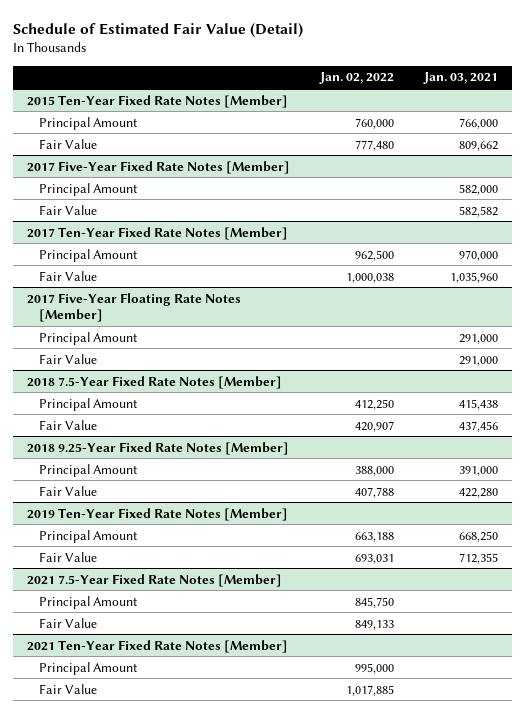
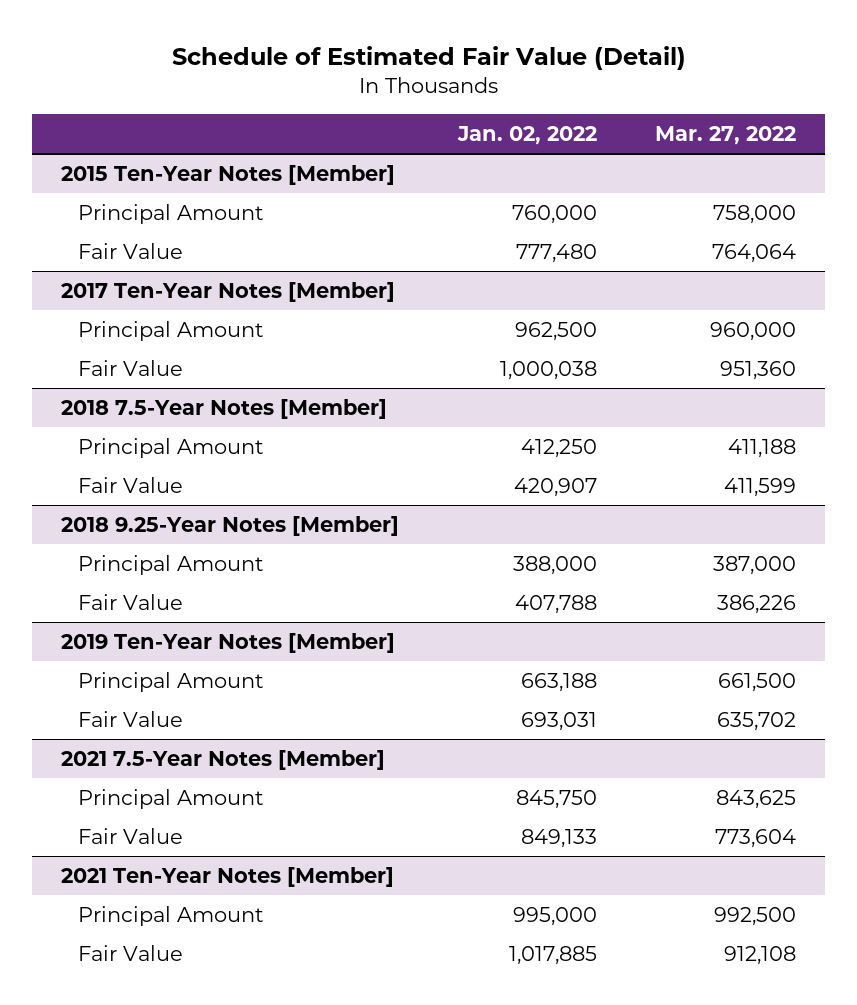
[422,72,498,85] Jan. 03, 2021 -> none
none -> [655,126,797,146] Mar. 27, 2022
[27,94,289,108] 2015 Ten-Year Fixed Rate Notes [Member] -> [61,164,396,185] 2015 Ten-Year Notes [Member]
[27,160,291,174] 2017 Five-Year Fixed Rate Notes [Member] -> none
[38,182,138,196] Principal Amount -> none
[38,204,97,215] Fair Value -> none
[27,226,289,240] 2017 Ten-Year Fixed Rate Notes [Member] -> [61,281,396,302] 2017 Ten-Year Notes [Member]
[27,292,242,322] 2017 Five-Year Floating Rate Notes [Member] -> none
[38,331,138,345] Principal Amount -> none
[38,353,97,364] Fair Value -> none
[27,375,283,389] 2018 7.5-Year Fixed Rate Notes [Member] -> [61,398,388,419] 2018 7.5-Year Notes [Member]
[27,441,290,455] 2018 9.25-Year Fixed Rate Notes [Member] -> [61,515,400,536] 2018 9.25-Year Notes [Member]
[27,507,289,521] 2019 Ten-Year Fixed Rate Notes [Member] -> [61,632,396,653] 2019 Ten-Year Notes [Member]
[27,573,283,587] 2021 7.5-Year Fixed Rate Notes [Member] -> [61,749,386,770] 2021 7.5-Year Notes [Member]
[27,639,289,653] 2021 Ten-Year Fixed Rate Notes [Member] -> [61,866,395,887] 2021 Ten-Year Notes [Member]

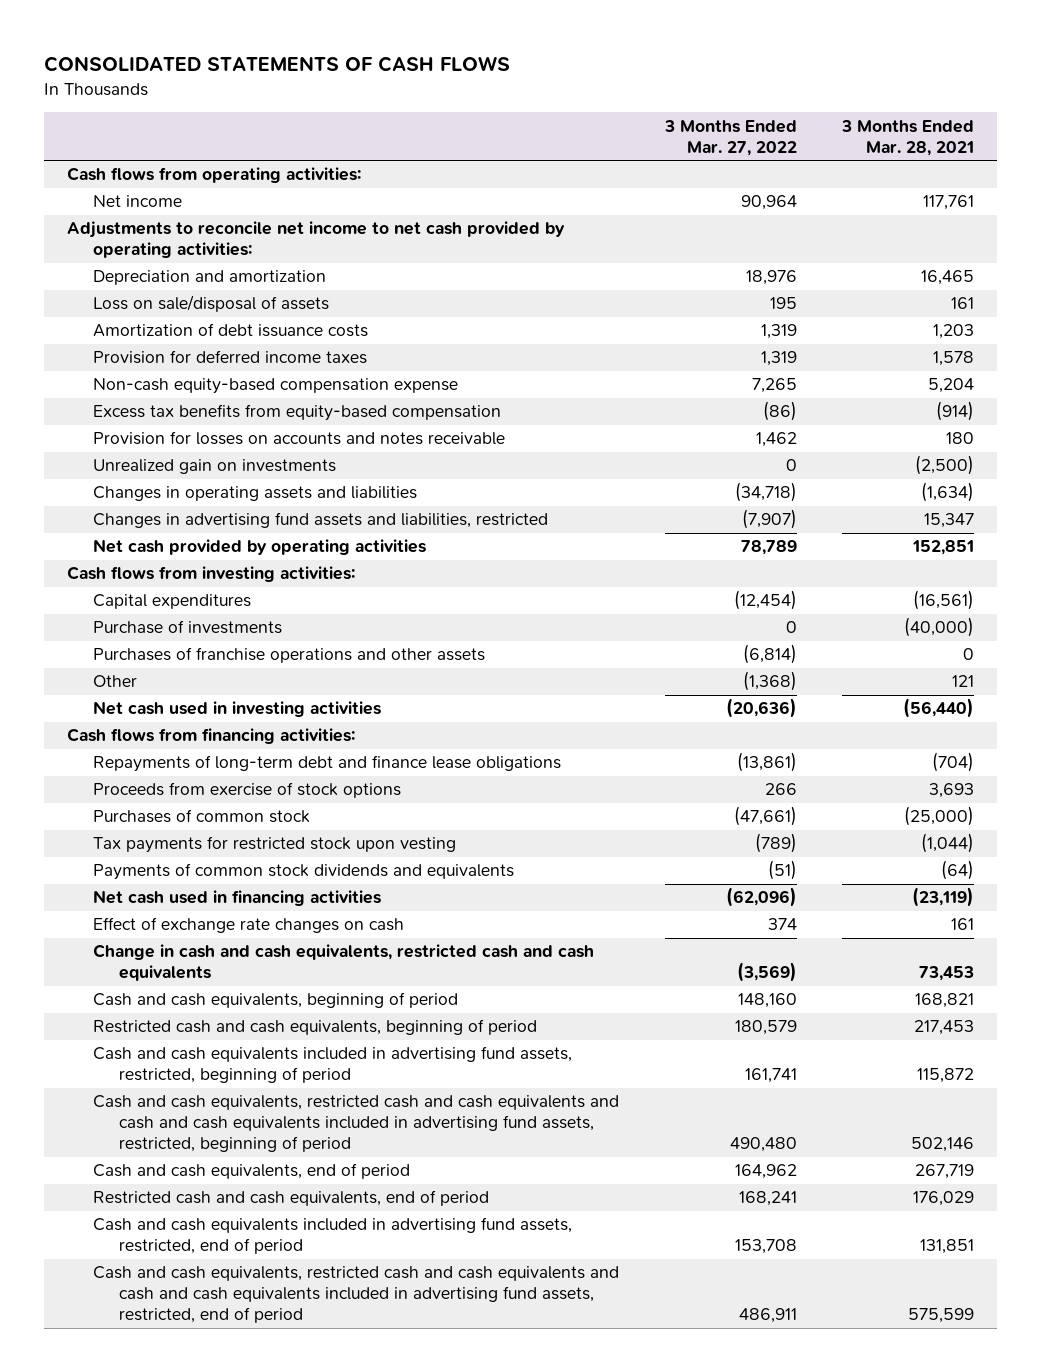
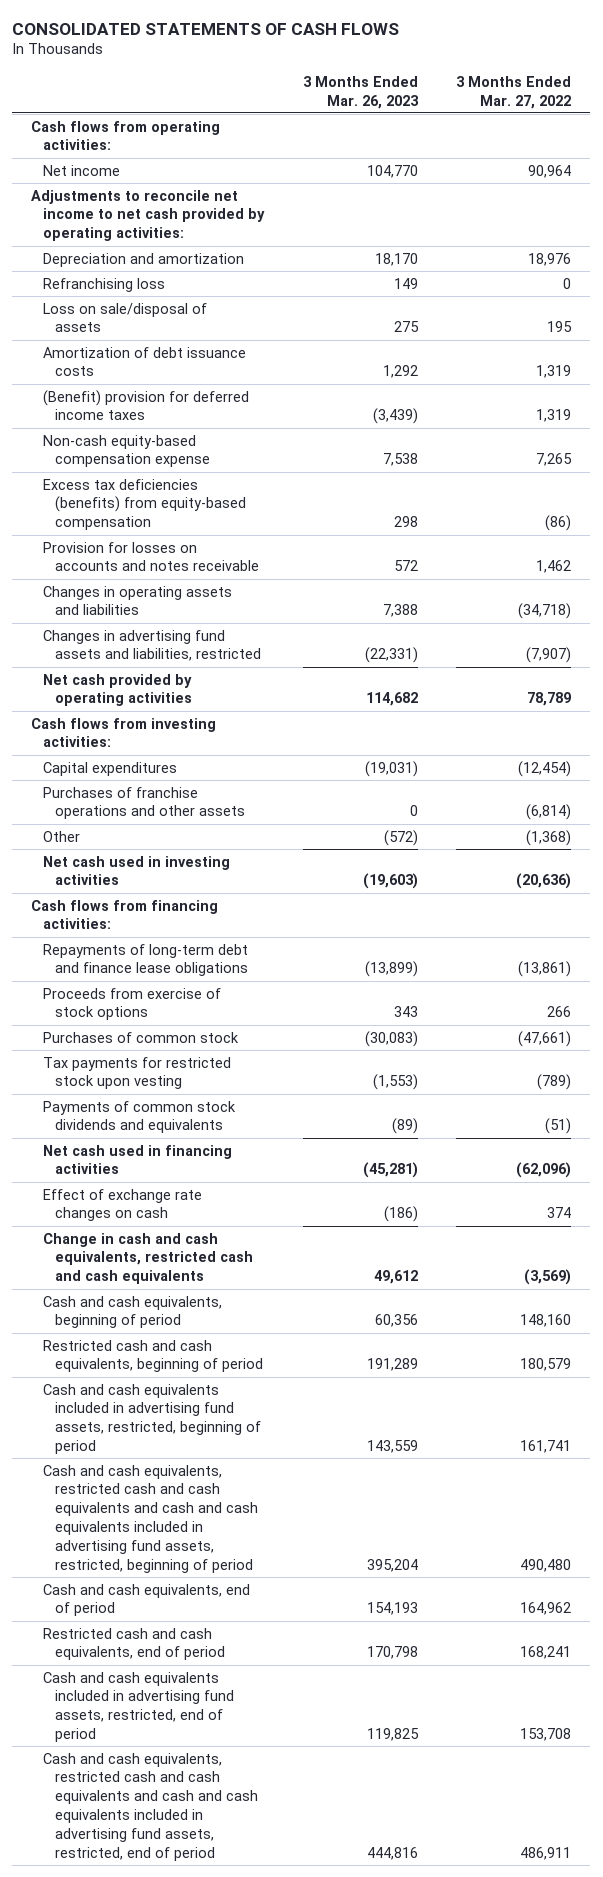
[841,119,975,156] 3 Months Ended Mar. 28, 2021 -> none
none -> [302,75,419,109] 3 Months Ended Mar. 26, 2023
none -> [43,277,166,292] Refranchising loss
[92,350,367,365] Provision for deferred income taxes -> [43,389,250,421] (Benefit) provision for deferred income taxes
[92,404,501,422] Excess tax benefits from equity-based compensation -> [43,478,247,531] Excess tax deficiencies (benefits) from equity-based compensation
[92,459,336,475] Unrealized gain on investments -> none
[92,620,282,635] Purchase of investments -> none

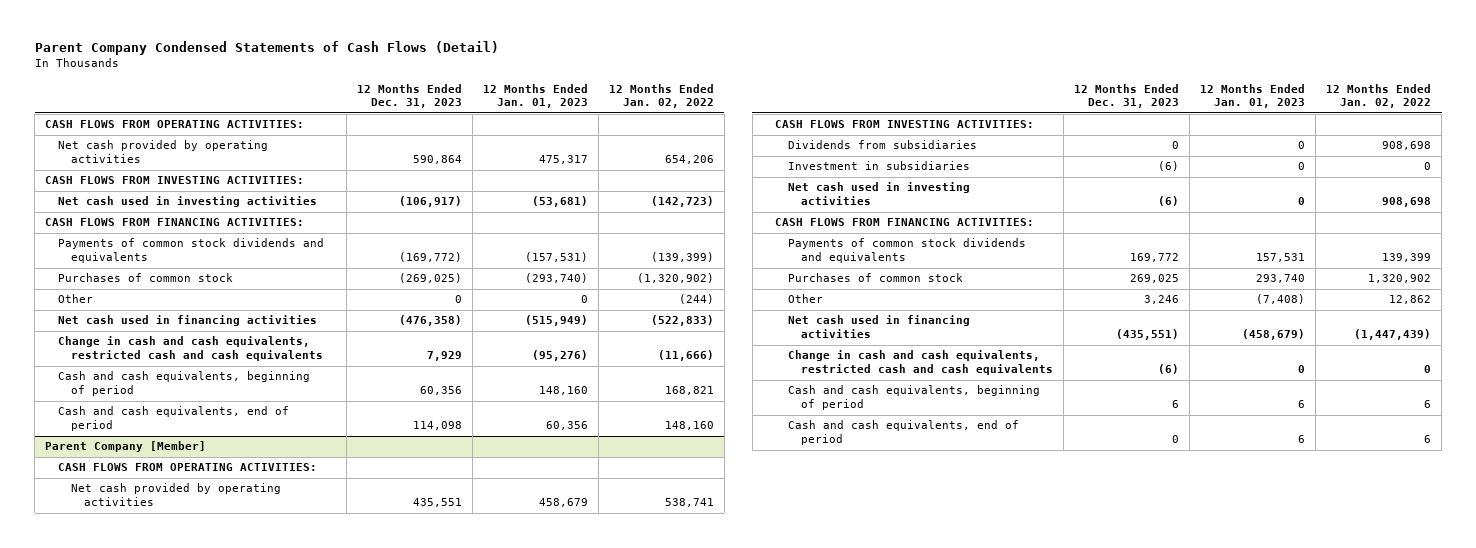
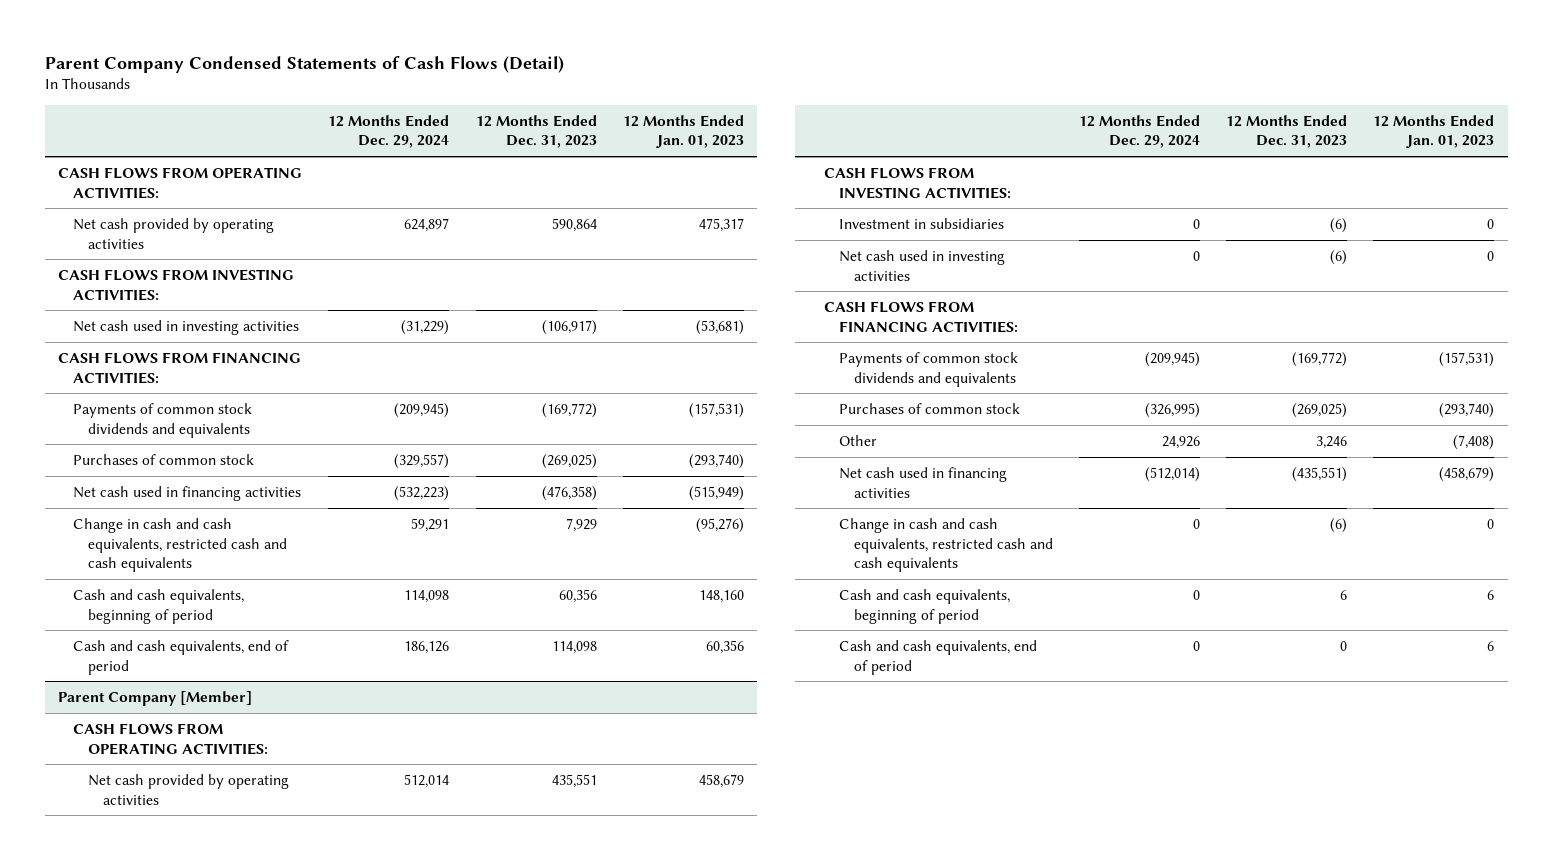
[608,83,714,109] 12 Months Ended Jan. 02, 2022 -> none
none -> [328,114,450,149] 12 Months Ended Dec. 29, 2024
[58,294,94,304] Other -> none
[788,140,978,150] Dividends from subsidiaries -> none
[1130,253,1180,263] 169,772 -> [1292,351,1348,367] (169,772)
[1256,253,1306,263] 157,531 -> [1439,351,1495,367] (157,531)
[1130,274,1180,284] 269,025 -> [1292,402,1348,418] (269,025)
[1256,274,1306,284] 293,740 -> [1439,402,1495,418] (293,740)

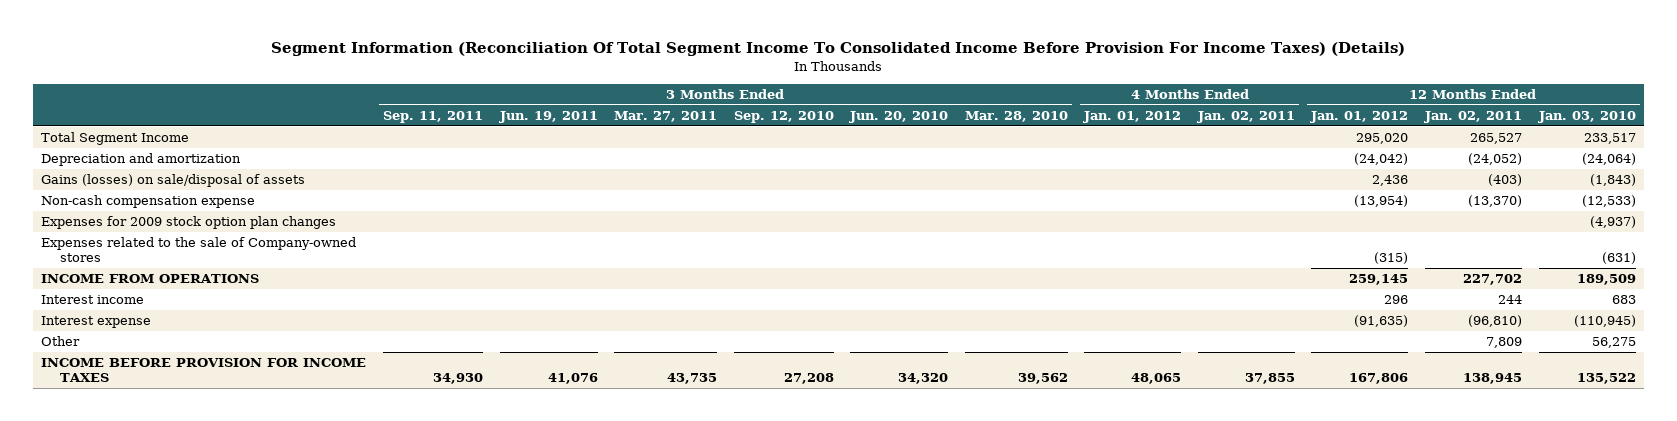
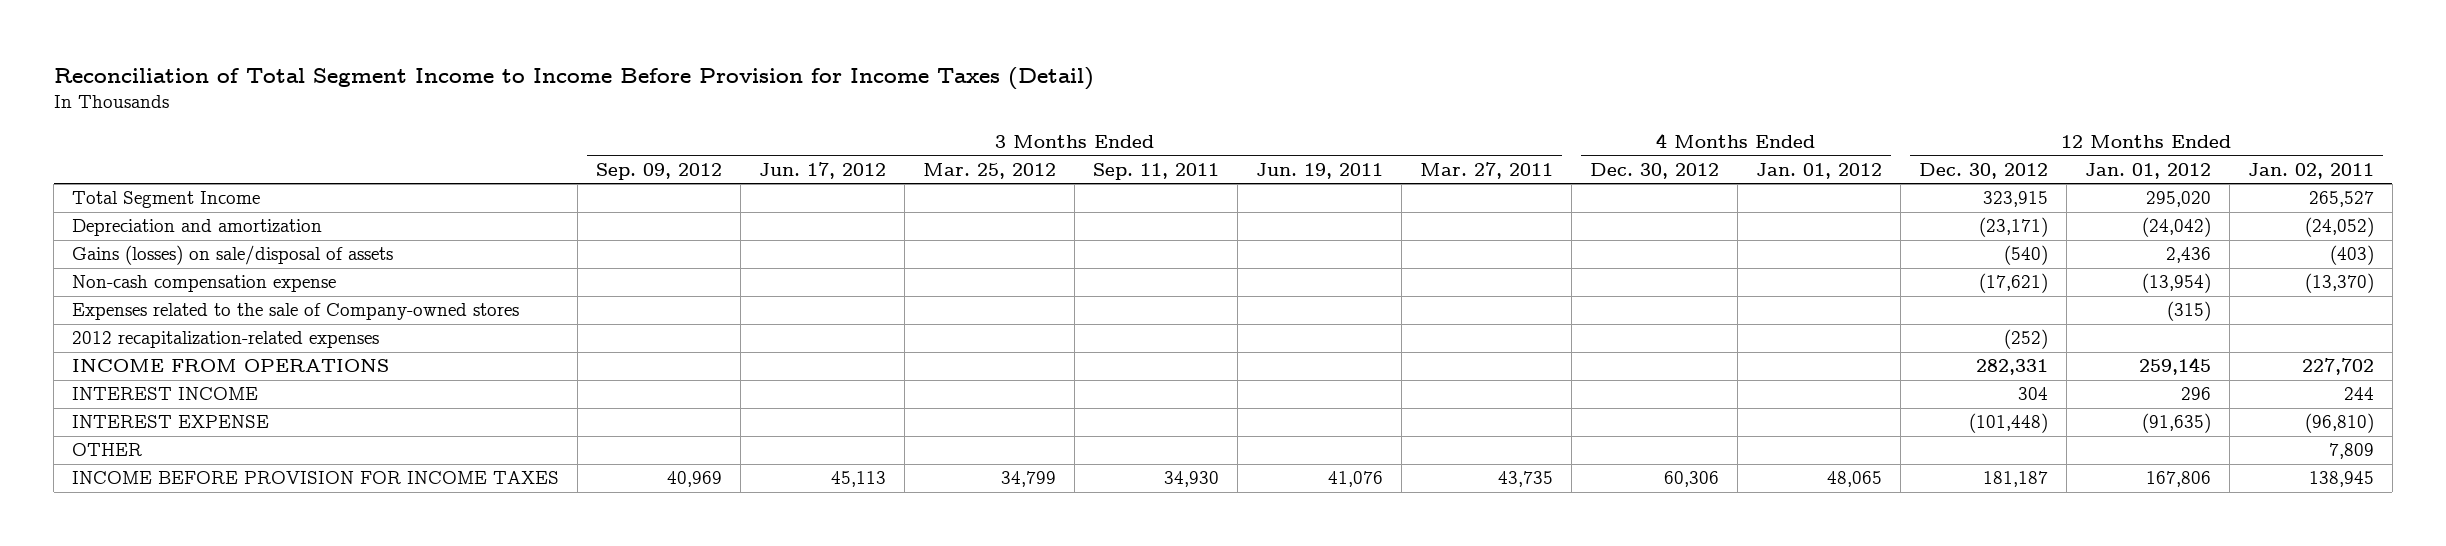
[271,42,1406,57] Segment Information (Reconciliation Of Total Segment Income To Consolidated Income Before Provision For Income Taxes) (Details) -> [53,67,1094,91] Reconciliation of Total Segment Income to Income Before Provision for Income Taxes (Detail)
[733,110,834,123] Sep. 12, 2010 -> none
[849,110,949,123] Jun. 20, 2010 -> none
[964,110,1068,122] Mar. 28, 2010 -> none
[1196,110,1295,123] Jan. 02, 2011 -> none
[1537,110,1636,123] Jan. 03, 2010 -> none
none -> [596,162,723,180] Sep. 09, 2012
none -> [759,161,887,179] Jun. 17, 2012
none -> [923,162,1057,179] Mar. 25, 2012
none -> [1590,162,1720,179] Dec. 30, 2012
none -> [1918,162,2048,179] Dec. 30, 2012
[41,216,337,230] Expenses for 2009 stock option plan changes -> none
none -> [72,331,380,349] 2012 recapitalization-related expenses
[41,295,145,305] Interest income -> [72,387,259,401] INTEREST INCOME
[41,316,152,329] Interest expense -> [72,415,270,429] INTEREST EXPENSE
[41,336,81,347] Other -> [72,443,143,457] OTHER

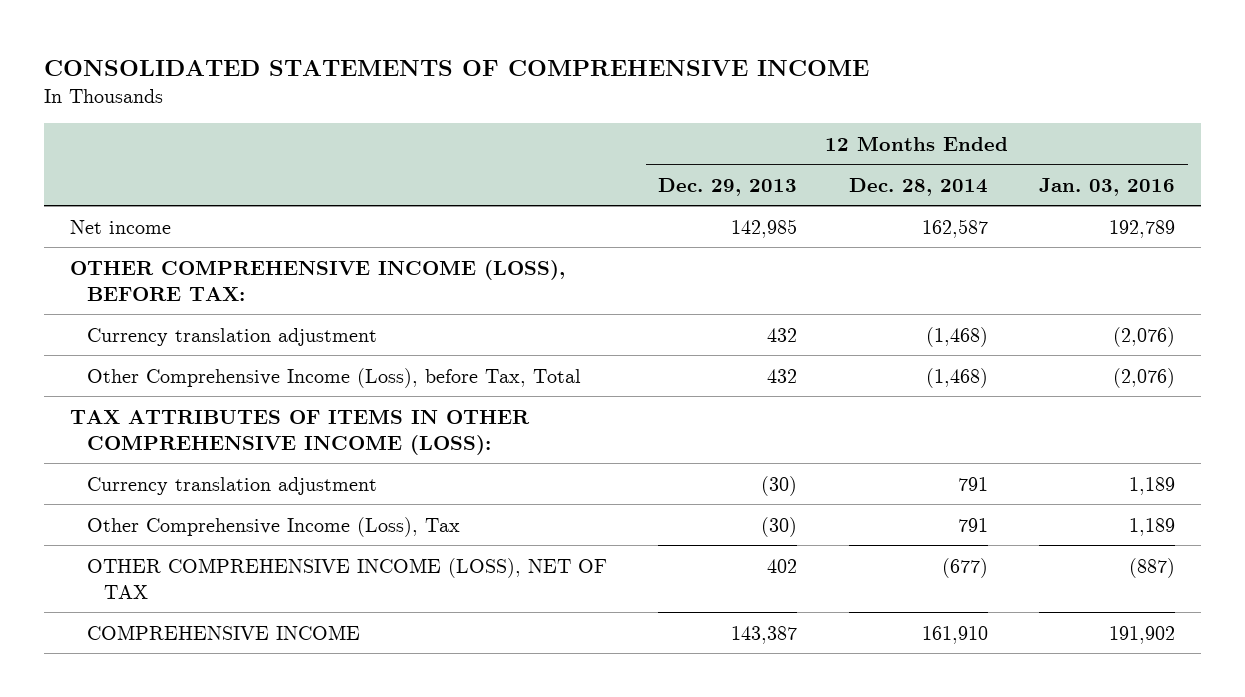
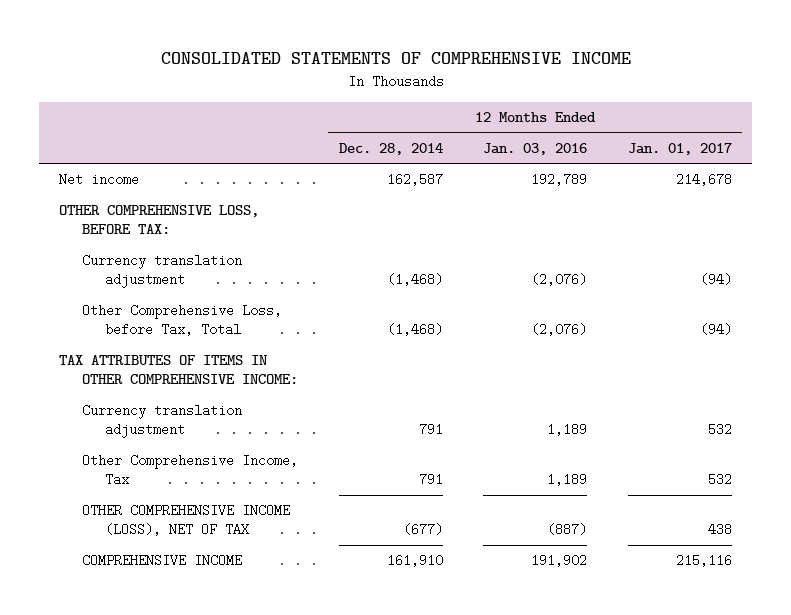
[658,177,798,196] Dec. 29, 2013 -> none
none -> [628,142,733,155] Jan. 01, 2017
[70,259,566,301] OTHER COMPREHENSIVE INCOME (LOSS), BEFORE TAX: -> [59,205,260,235] OTHER COMPREHENSIVE LOSS, BEFORE TAX:
[87,367,582,388] Other Comprehensive Income (Loss), before Tax, Total -> [81,304,282,337] Other Comprehensive Loss, before Tax, Total
[70,408,531,455] TAX ATTRIBUTES OF ITEMS IN OTHER COMPREHENSIVE INCOME (LOSS): -> [59,355,298,385] TAX ATTRIBUTES OF ITEMS IN OTHER COMPREHENSIVE INCOME:
[87,516,461,537] Other Comprehensive Income (Loss), Tax -> [81,454,298,487] Other Comprehensive Income, Tax

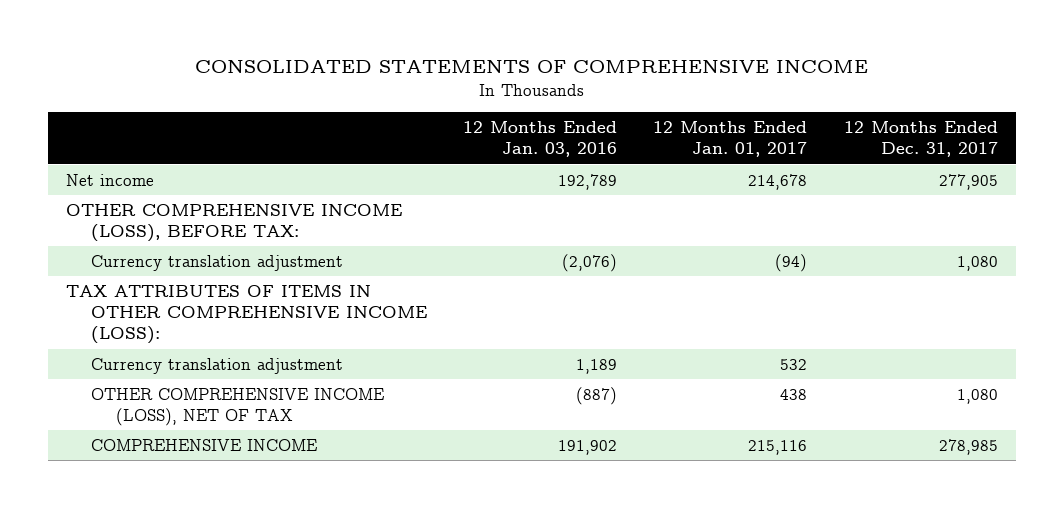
[338,142,443,155] Dec. 28, 2014 -> none
none -> [843,121,998,158] 12 Months Ended Dec. 31, 2017
[59,205,260,235] OTHER COMPREHENSIVE LOSS, BEFORE TAX: -> [65,203,402,243] OTHER COMPREHENSIVE INCOME (LOSS), BEFORE TAX:
[81,304,282,337] Other Comprehensive Loss, before Tax, Total -> none
[59,355,298,385] TAX ATTRIBUTES OF ITEMS IN OTHER COMPREHENSIVE INCOME: -> [65,284,427,345] TAX ATTRIBUTES OF ITEMS IN OTHER COMPREHENSIVE INCOME (LOSS):
[81,454,298,487] Other Comprehensive Income, Tax -> none

